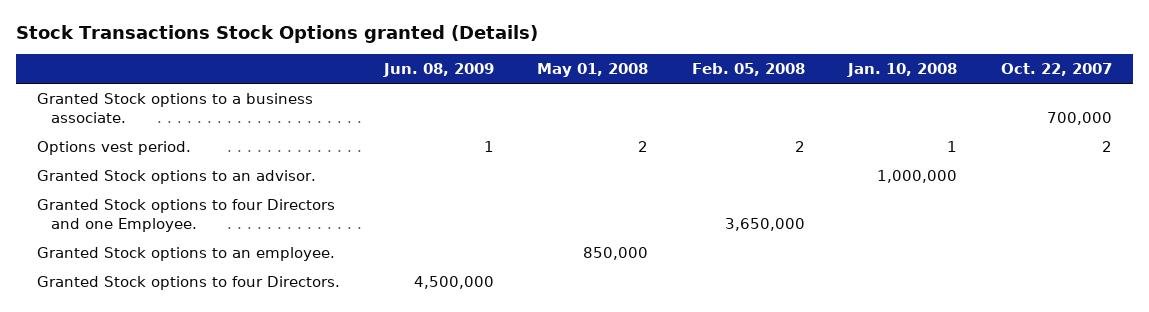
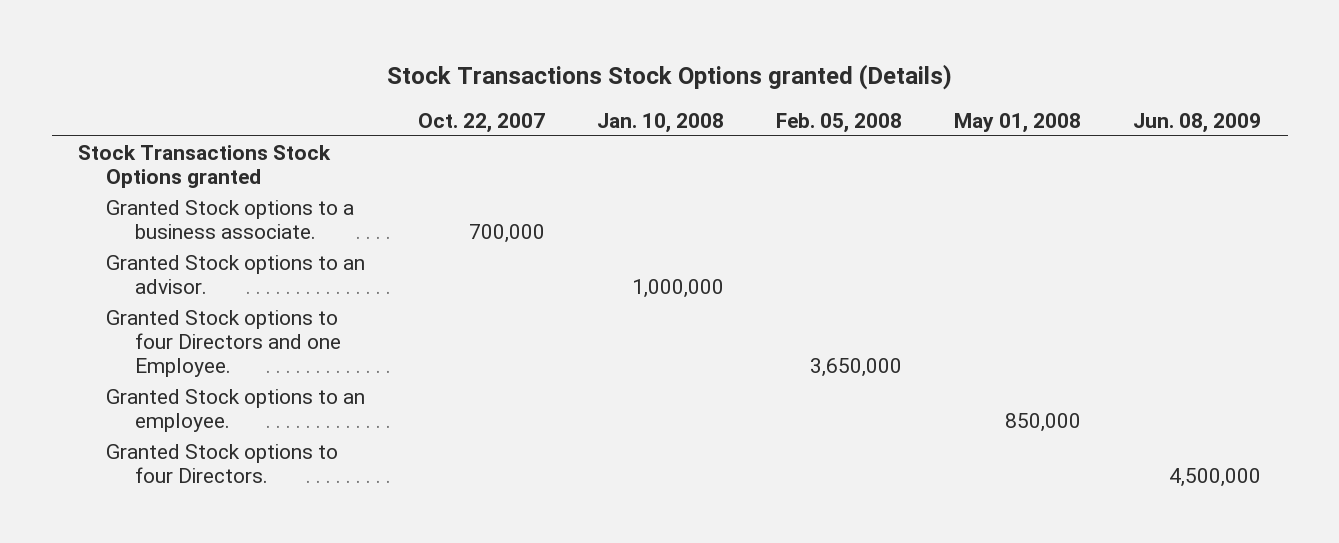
none -> [78,144,332,188] Stock Transactions Stock Options granted
[37,141,192,156] Options vest period. -> none

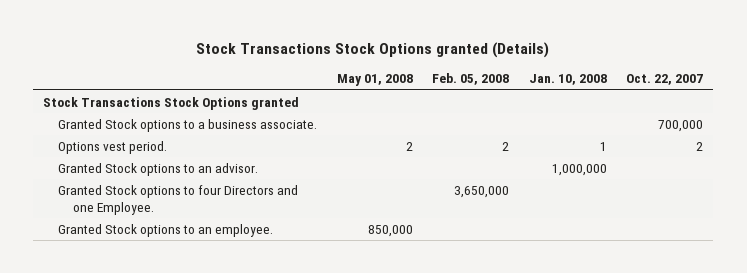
[1133,112,1262,133] Jun. 08, 2009 -> none
none -> [57,140,167,154] Options vest period.
[106,443,339,483] Granted Stock options to four Directors. -> none

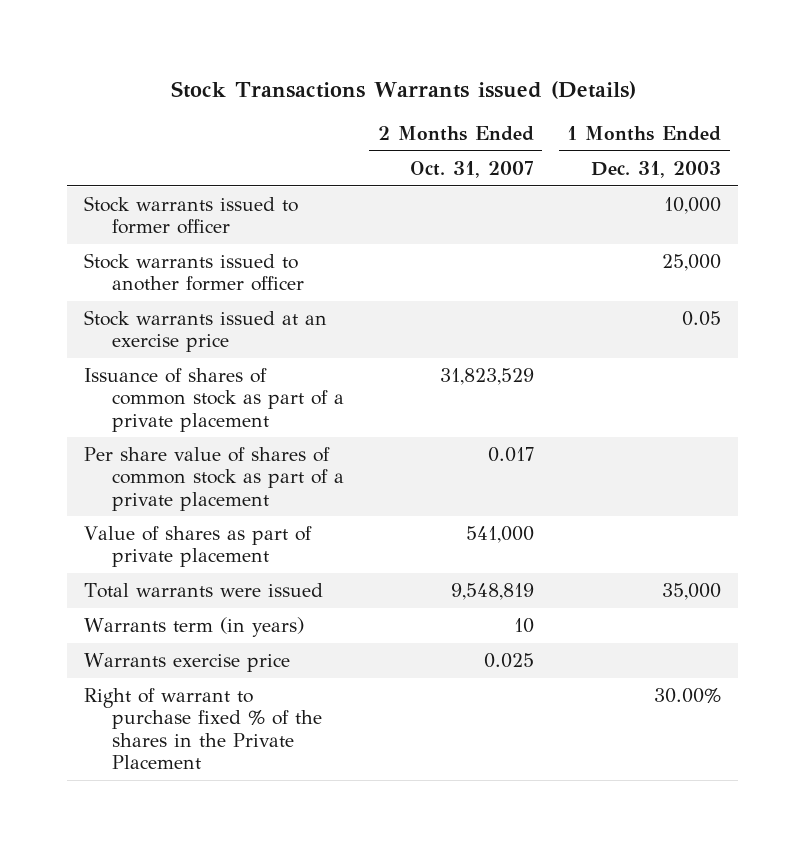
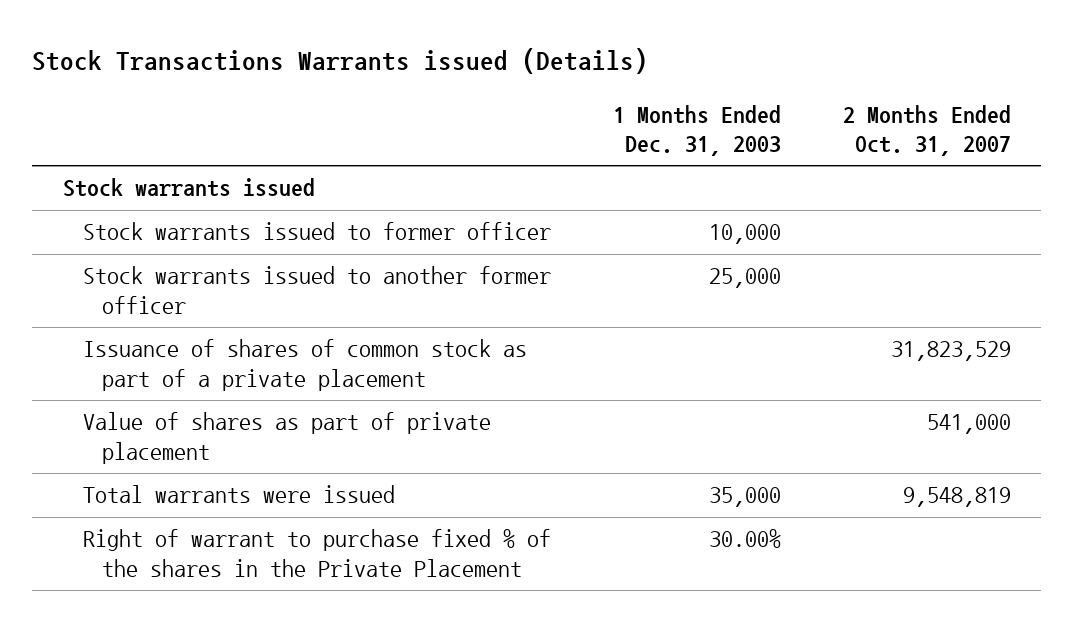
none -> [63,178,316,198] Stock warrants issued
[83,310,327,353] Stock warrants issued at an exercise price -> none
[83,447,344,511] Per share value of shares of common stock as part of a private placement -> none
[83,617,304,638] Warrants term (in years) -> none
[83,653,290,673] Warrants exercise price -> none

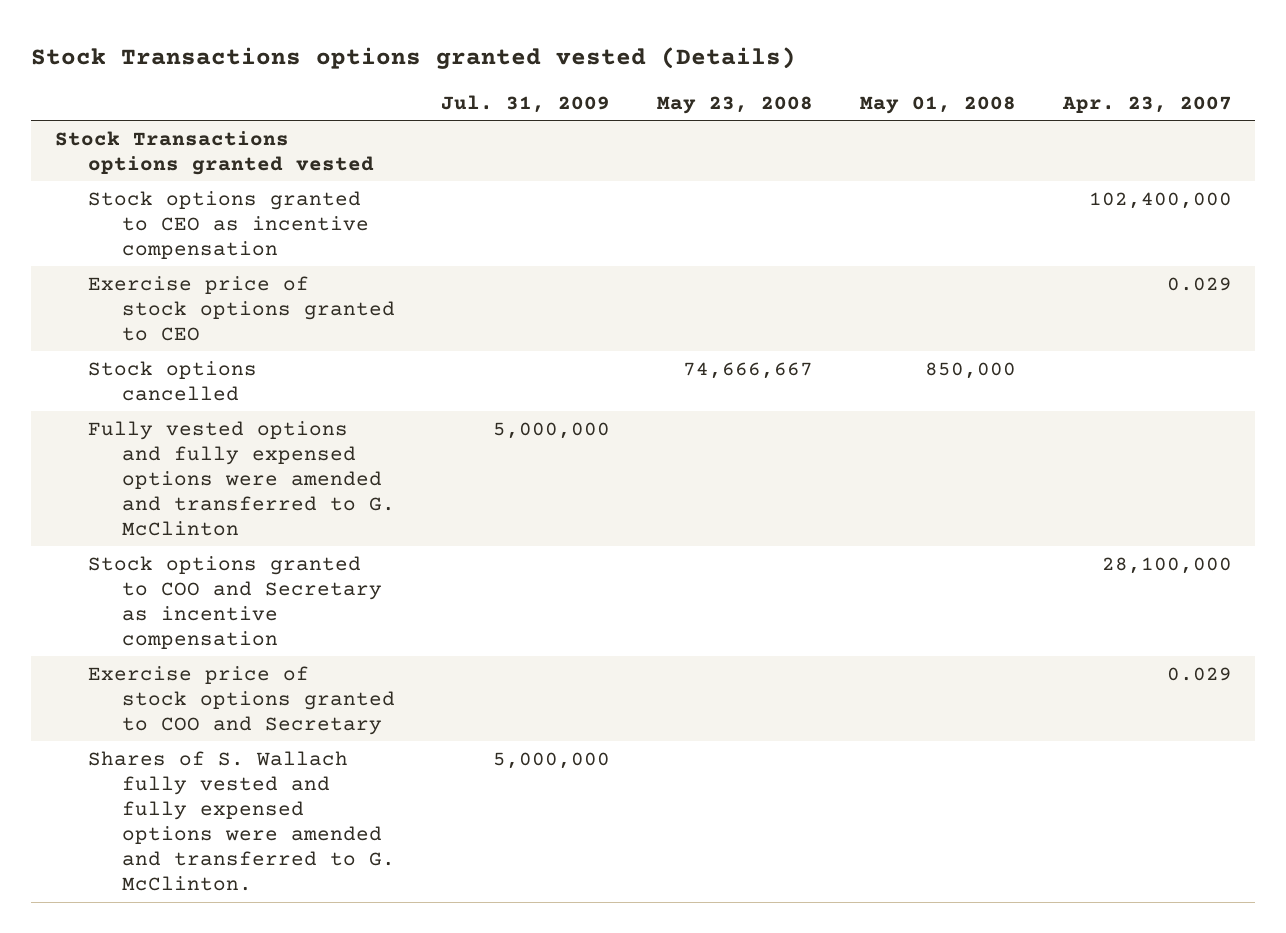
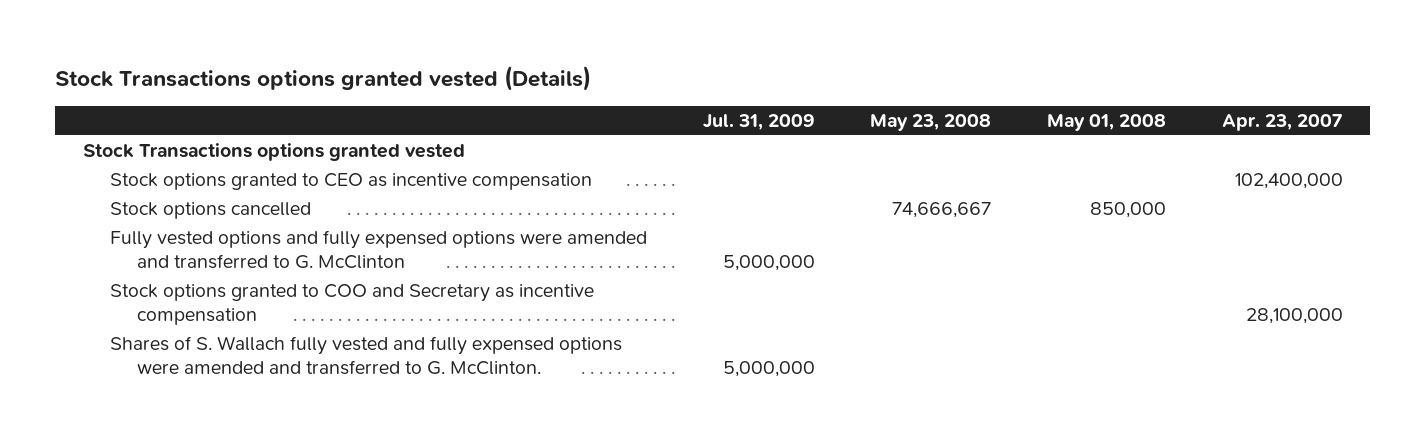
[88,275,395,341] Exercise price of stock options granted to CEO -> none
[88,665,395,735] Exercise price of stock options granted to COO and Secretary -> none

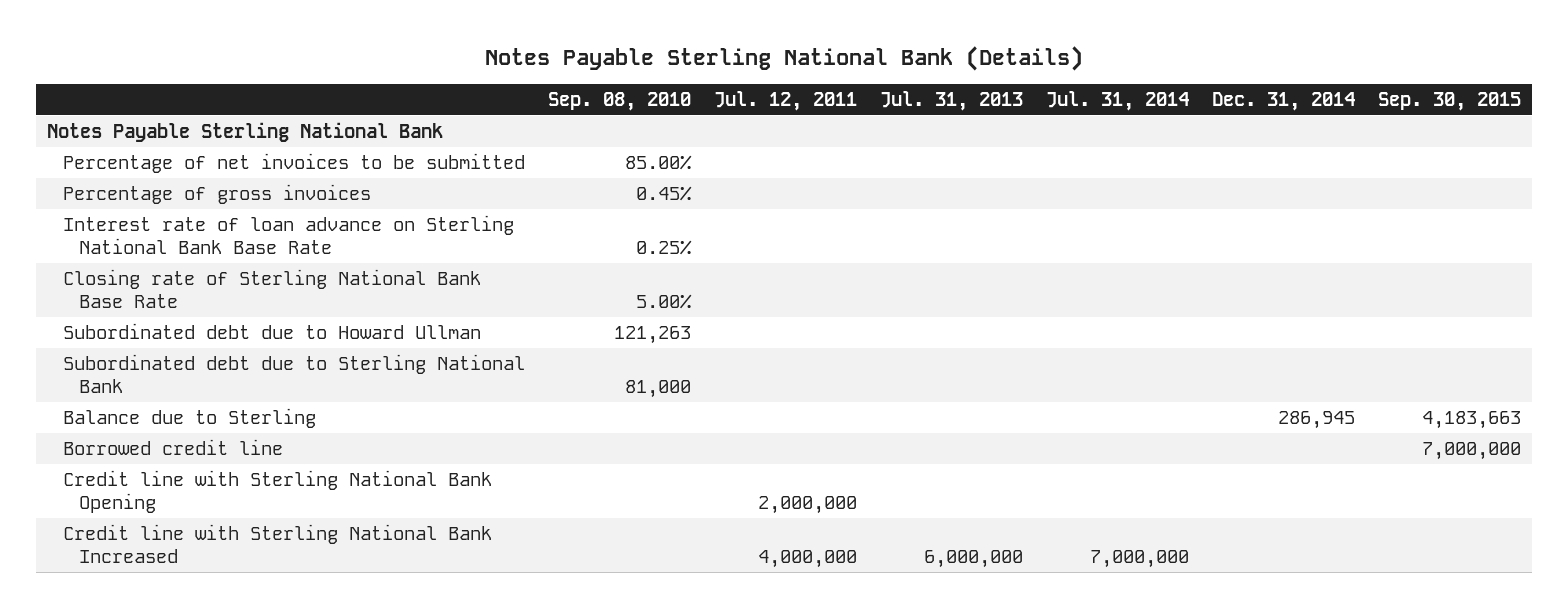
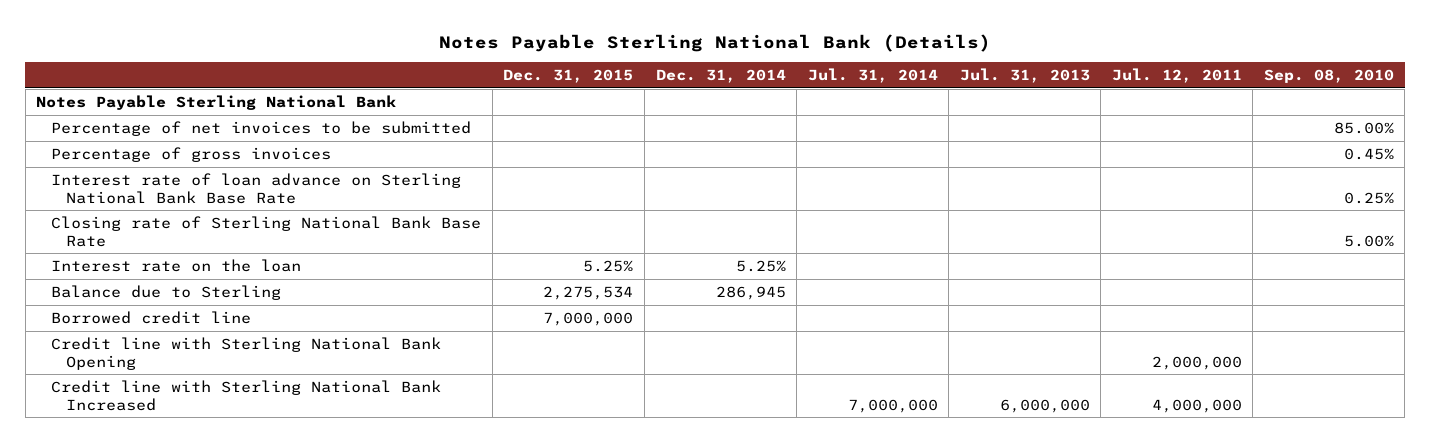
[1377,92,1521,112] Sep. 30, 2015 -> none
none -> [503,68,634,83] Dec. 31, 2015
[63,322,482,339] Subordinated debt due to Howard Ullman -> none
[63,353,526,394] Subordinated debt due to Sterling National Bank -> none
none -> [51,258,302,272] Interest rate on the loan

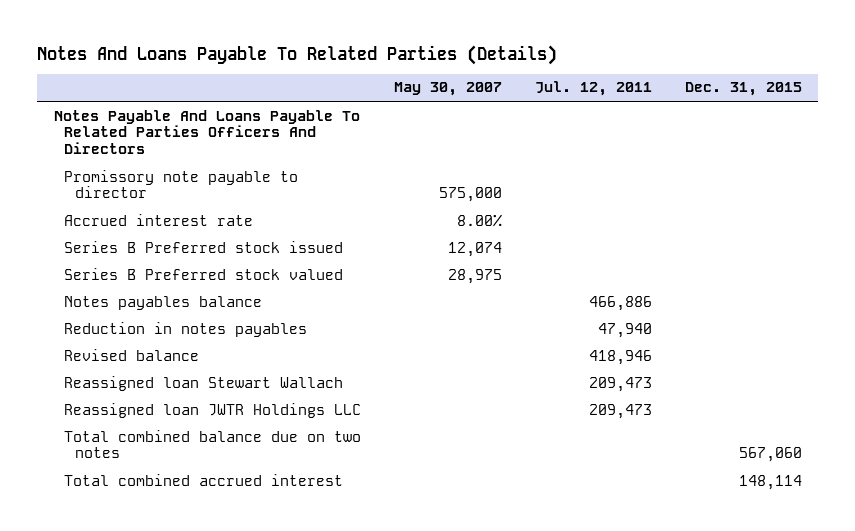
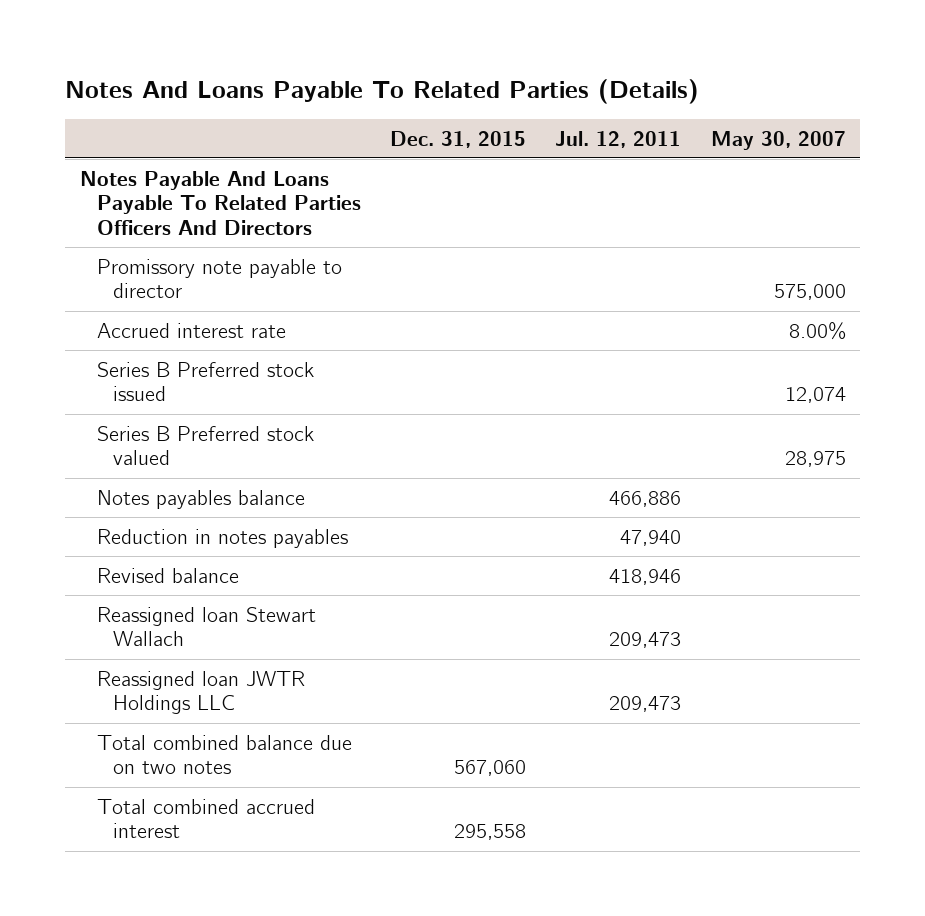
[738,474,802,490] 148,114 -> [453,824,526,841] 295,558

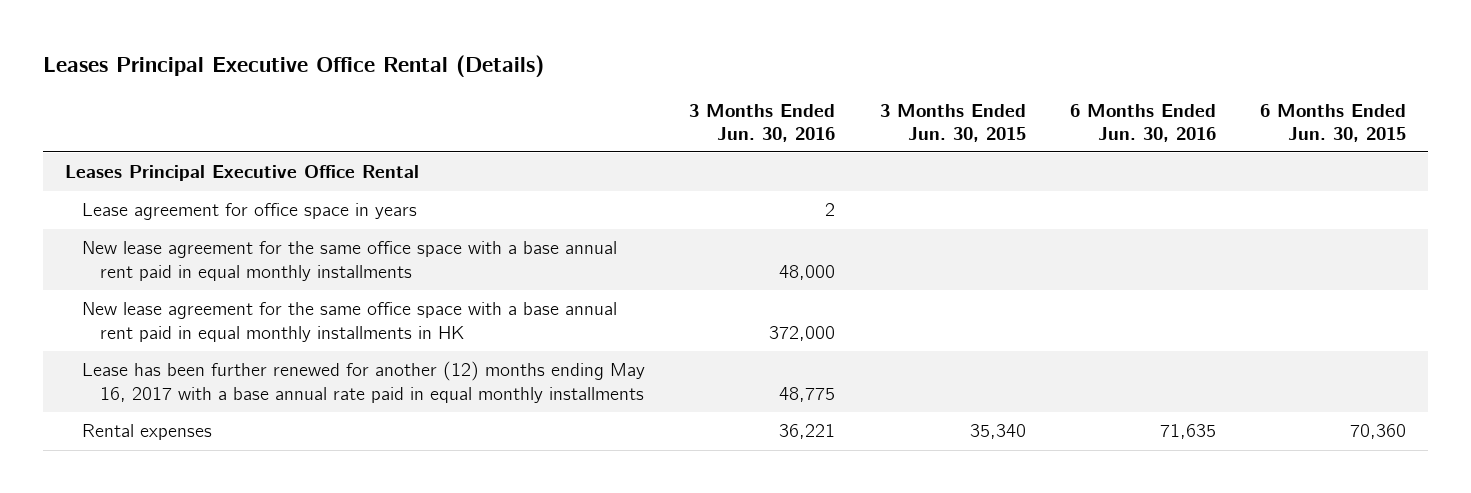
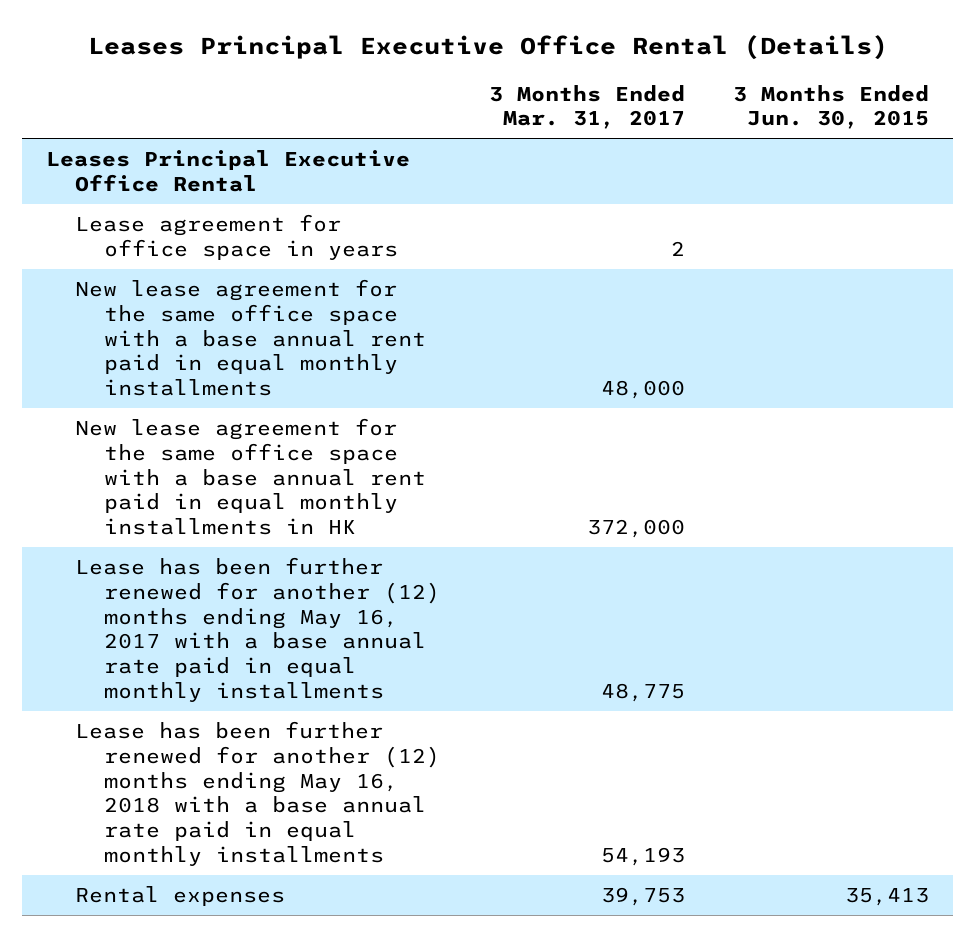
[689,103,836,142] 3 Months Ended Jun. 30, 2016 -> none
[1069,103,1216,142] 6 Months Ended Jun. 30, 2016 -> none
[1259,103,1406,142] 6 Months Ended Jun. 30, 2015 -> none
none -> [488,84,685,130] 3 Months Ended Mar. 31, 2017
none -> [75,720,441,866] Lease has been further renewed for another (12) months ending May 16, 2018 with a base annual rate paid in equal monthly installments
[969,424,1026,440] 35,340 -> [844,887,929,906] 35,413

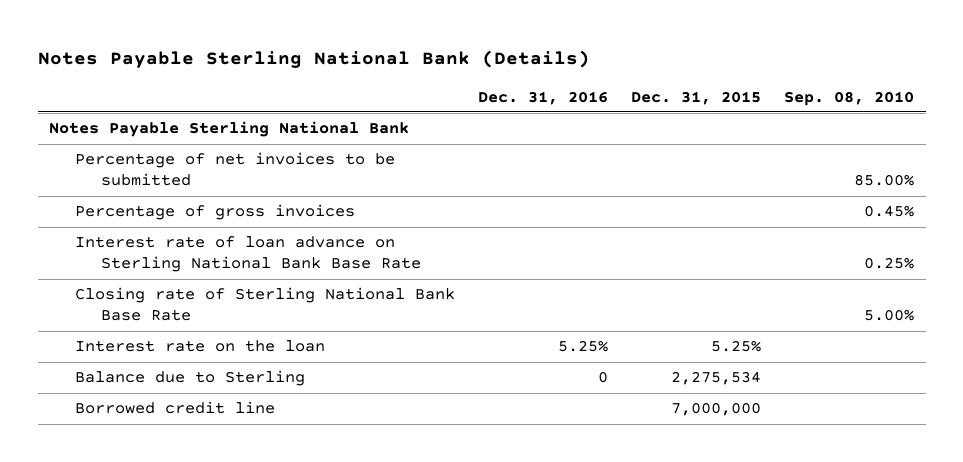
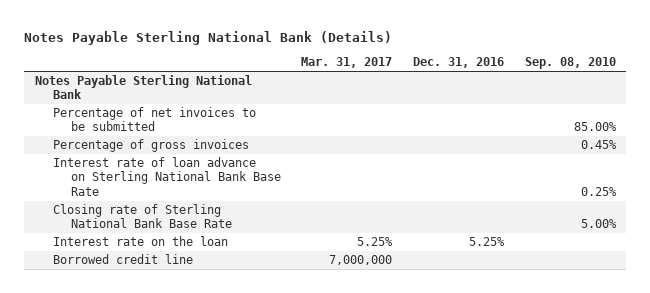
[631,90,762,105] Dec. 31, 2015 -> none
none -> [301,57,393,69] Mar. 31, 2017
[75,370,306,387] Balance due to Sterling -> none

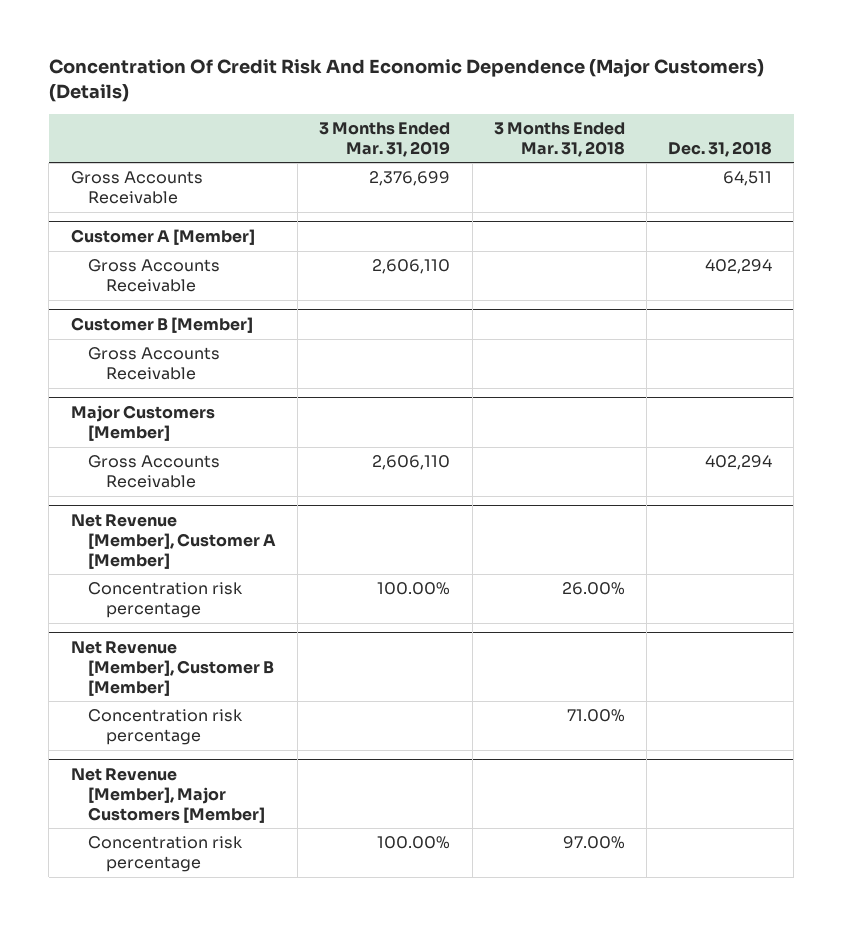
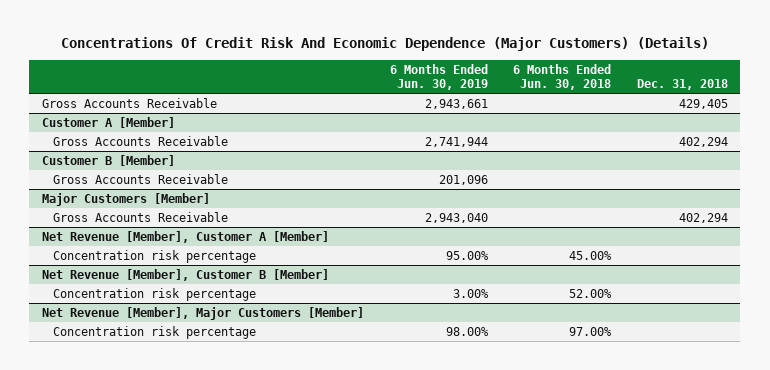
[48,59,764,102] Concentration Of Credit Risk And Economic Dependence (Major Customers) (Details) -> [60,36,709,51] Concentrations Of Credit Risk And Economic Dependence (Major Customers) (Details)
[319,121,451,157] 3 Months Ended Mar. 31, 2019 -> none
[493,121,625,157] 3 Months Ended Mar. 31, 2018 -> none
none -> [389,64,488,91] 6 Months Ended Jun. 30, 2019
none -> [513,64,612,91] 6 Months Ended Jun. 30, 2018
[723,171,773,187] 64,511 -> [678,98,728,109] 429,405

